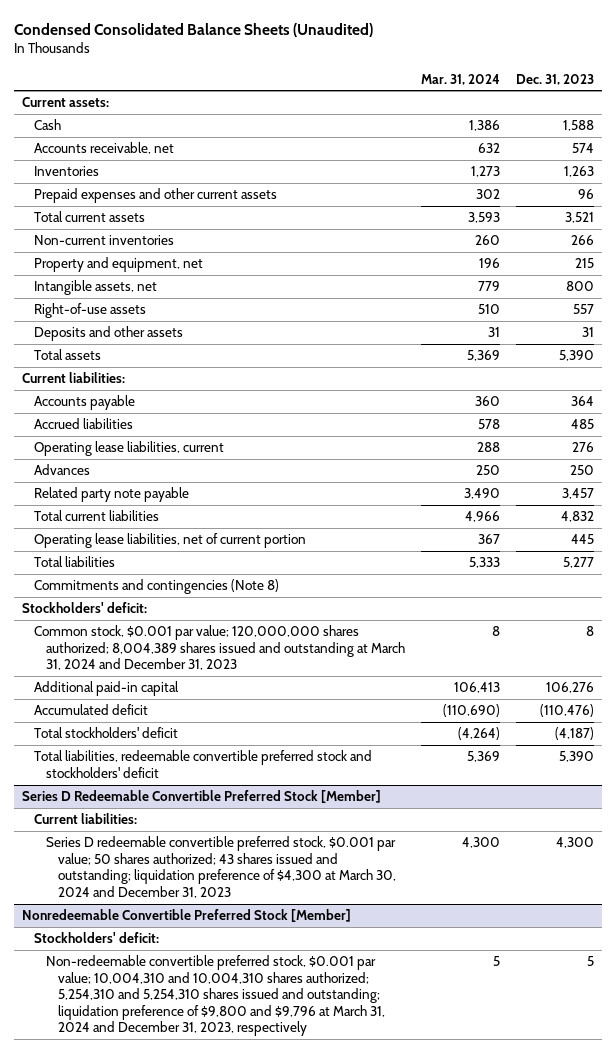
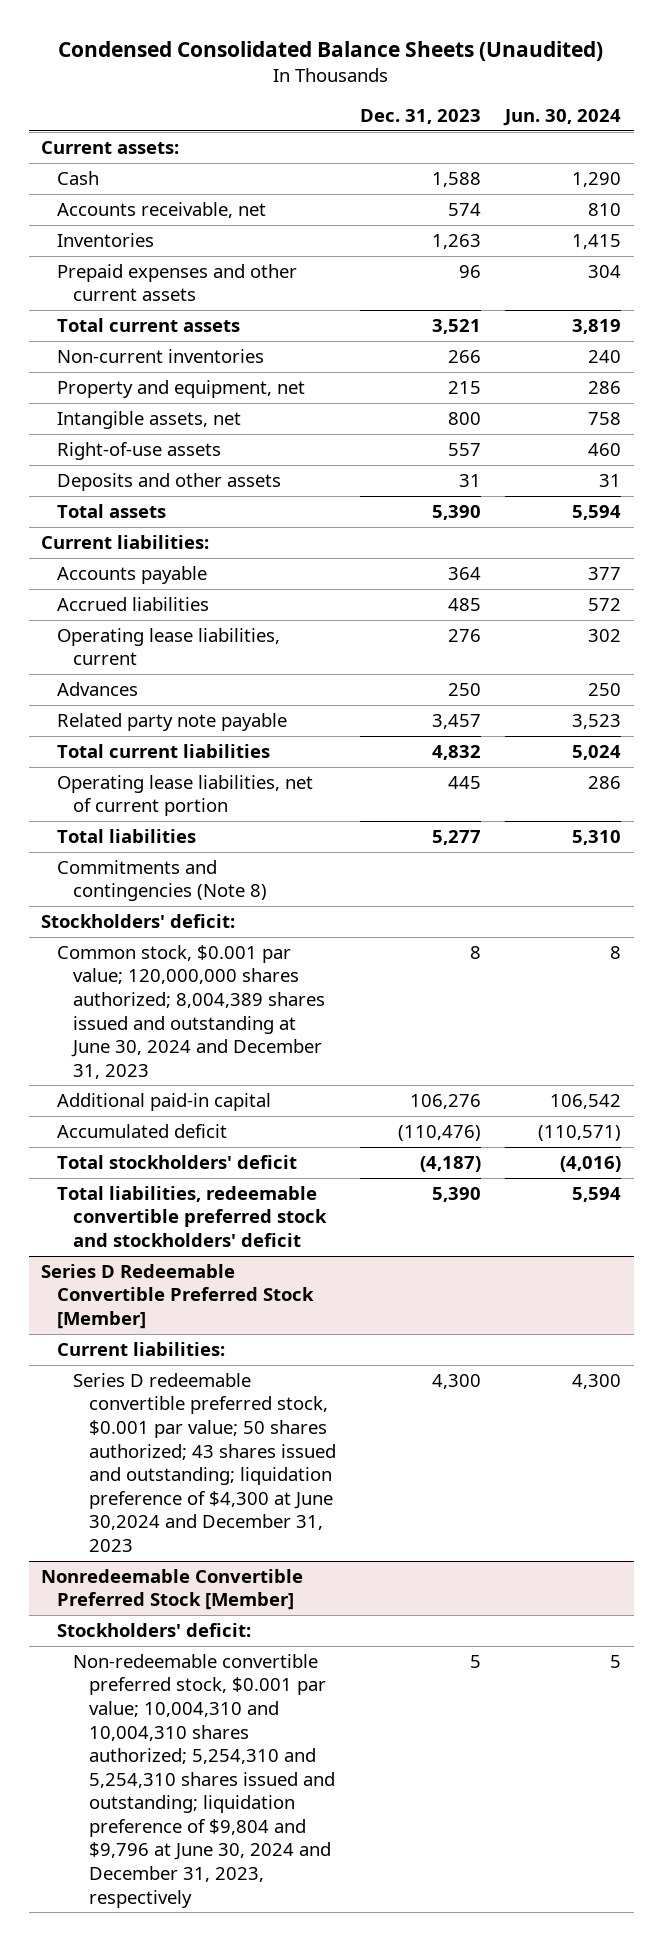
[421,73,501,85] Mar. 31, 2024 -> none
none -> [503,109,622,127] Jun. 30, 2024
[33,625,406,671] Common stock, $0.001 par value; 120,000,000 shares authorized; 8,004,389 shares issued and outstanding at March 31, 2024 and December 31, 2023 -> [56,944,325,1079] Common stock, $0.001 par value; 120,000,000 shares authorized; 8,004,389 shares issued and outstanding at June 30, 2024 and December 31, 2023
[46,836,397,898] Series D redeemable convertible preferred stock, $0.001 par value; 50 shares authorized; 43 shares issued and outstanding; liquidation preference of $4,300 at March 30, 2024 and December 31, 2023 -> [72,1372,336,1552] Series D redeemable convertible preferred stock, $0.001 par value; 50 shares authorized; 43 shares issued and outstanding; liquidation preference of $4,300 at June 30,2024 and December 31, 2023
[46,955,386,1037] Non-redeemable convertible preferred stock, $0.001 par value; 10,004,310 and 10,004,310 shares authorized; 5,254,310 and 5,254,310 shares issued and outstanding; liquidation preference of $9,800 and $9,796 at March 31, 2024 and December 31, 2023, respectively -> [72,1653,335,1908] Non-redeemable convertible preferred stock, $0.001 par value; 10,004,310 and 10,004,310 shares authorized; 5,254,310 and 5,254,310 shares issued and outstanding; liquidation preference of $9,804 and $9,796 at June 30, 2024 and December 31, 2023, respectively

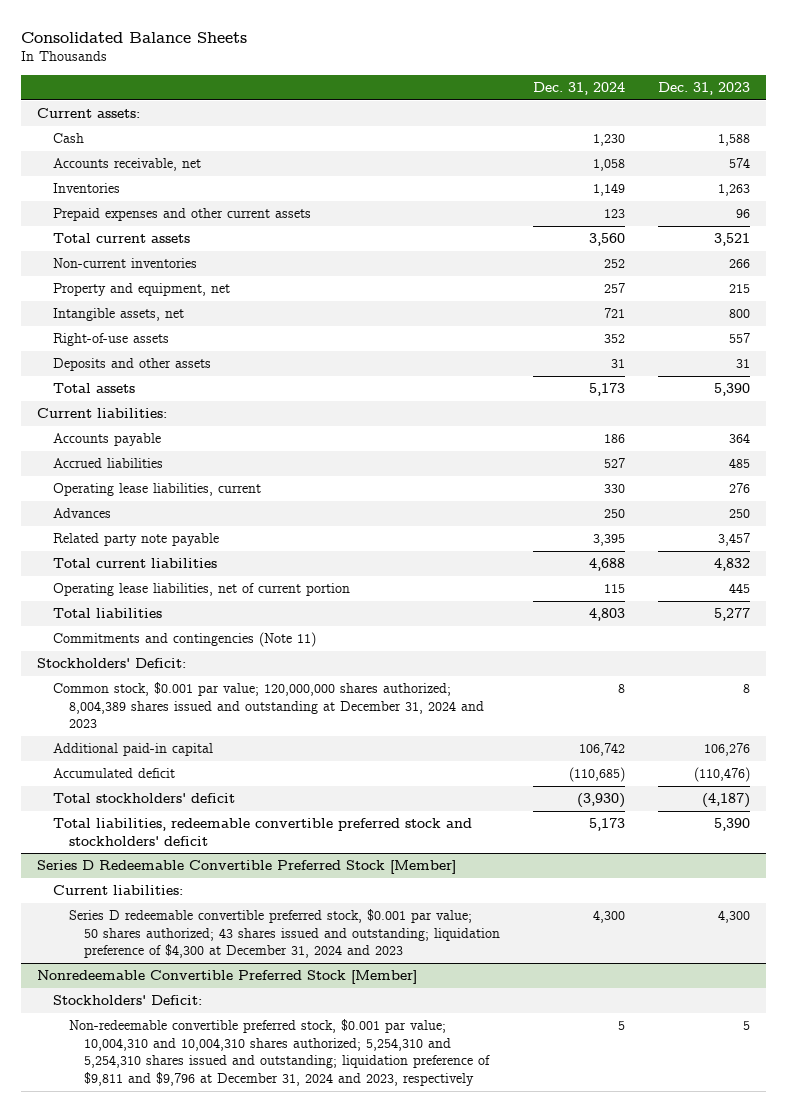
[58,41,604,62] Condensed Consolidated Balance Sheets (Unaudited) -> [21,31,248,43] Consolidated Balance Sheets
[503,109,622,127] Jun. 30, 2024 -> none
none -> [533,82,626,96] Dec. 31, 2024
[56,859,267,902] Commitments and contingencies (Note 8) -> [53,632,317,648] Commitments and contingencies (Note 11)
[41,913,236,928] Stockholders' deficit: -> [37,658,187,669] Stockholders' Deficit:
[56,944,325,1079] Common stock, $0.001 par value; 120,000,000 shares authorized; 8,004,389 shares issued and outstanding at June 30, 2024 and December 31, 2023 -> [53,682,484,729] Common stock, $0.001 par value; 120,000,000 shares authorized; 8,004,389 shares issued and outstanding at December 31, 2024 and 2023
[72,1372,336,1552] Series D redeemable convertible preferred stock, $0.001 par value; 50 shares authorized; 43 shares issued and outstanding; liquidation preference of $4,300 at June 30,2024 and December 31, 2023 -> [68,909,501,959] Series D redeemable convertible preferred stock, $0.001 par value; 50 shares authorized; 43 shares issued and outstanding; liquidation preference of $4,300 at December 31, 2024 and 2023
[56,1622,251,1637] Stockholders' deficit: -> [53,995,203,1006] Stockholders' Deficit:
[72,1653,335,1908] Non-redeemable convertible preferred stock, $0.001 par value; 10,004,310 and 10,004,310 shares authorized; 5,254,310 and 5,254,310 shares issued and outstanding; liquidation preference of $9,804 and $9,796 at June 30, 2024 and December 31, 2023, respectively -> [68,1019,491,1087] Non-redeemable convertible preferred stock, $0.001 par value; 10,004,310 and 10,004,310 shares authorized; 5,254,310 and 5,254,310 shares issued and outstanding; liquidation preference of $9,811 and $9,796 at December 31, 2024 and 2023, respectively

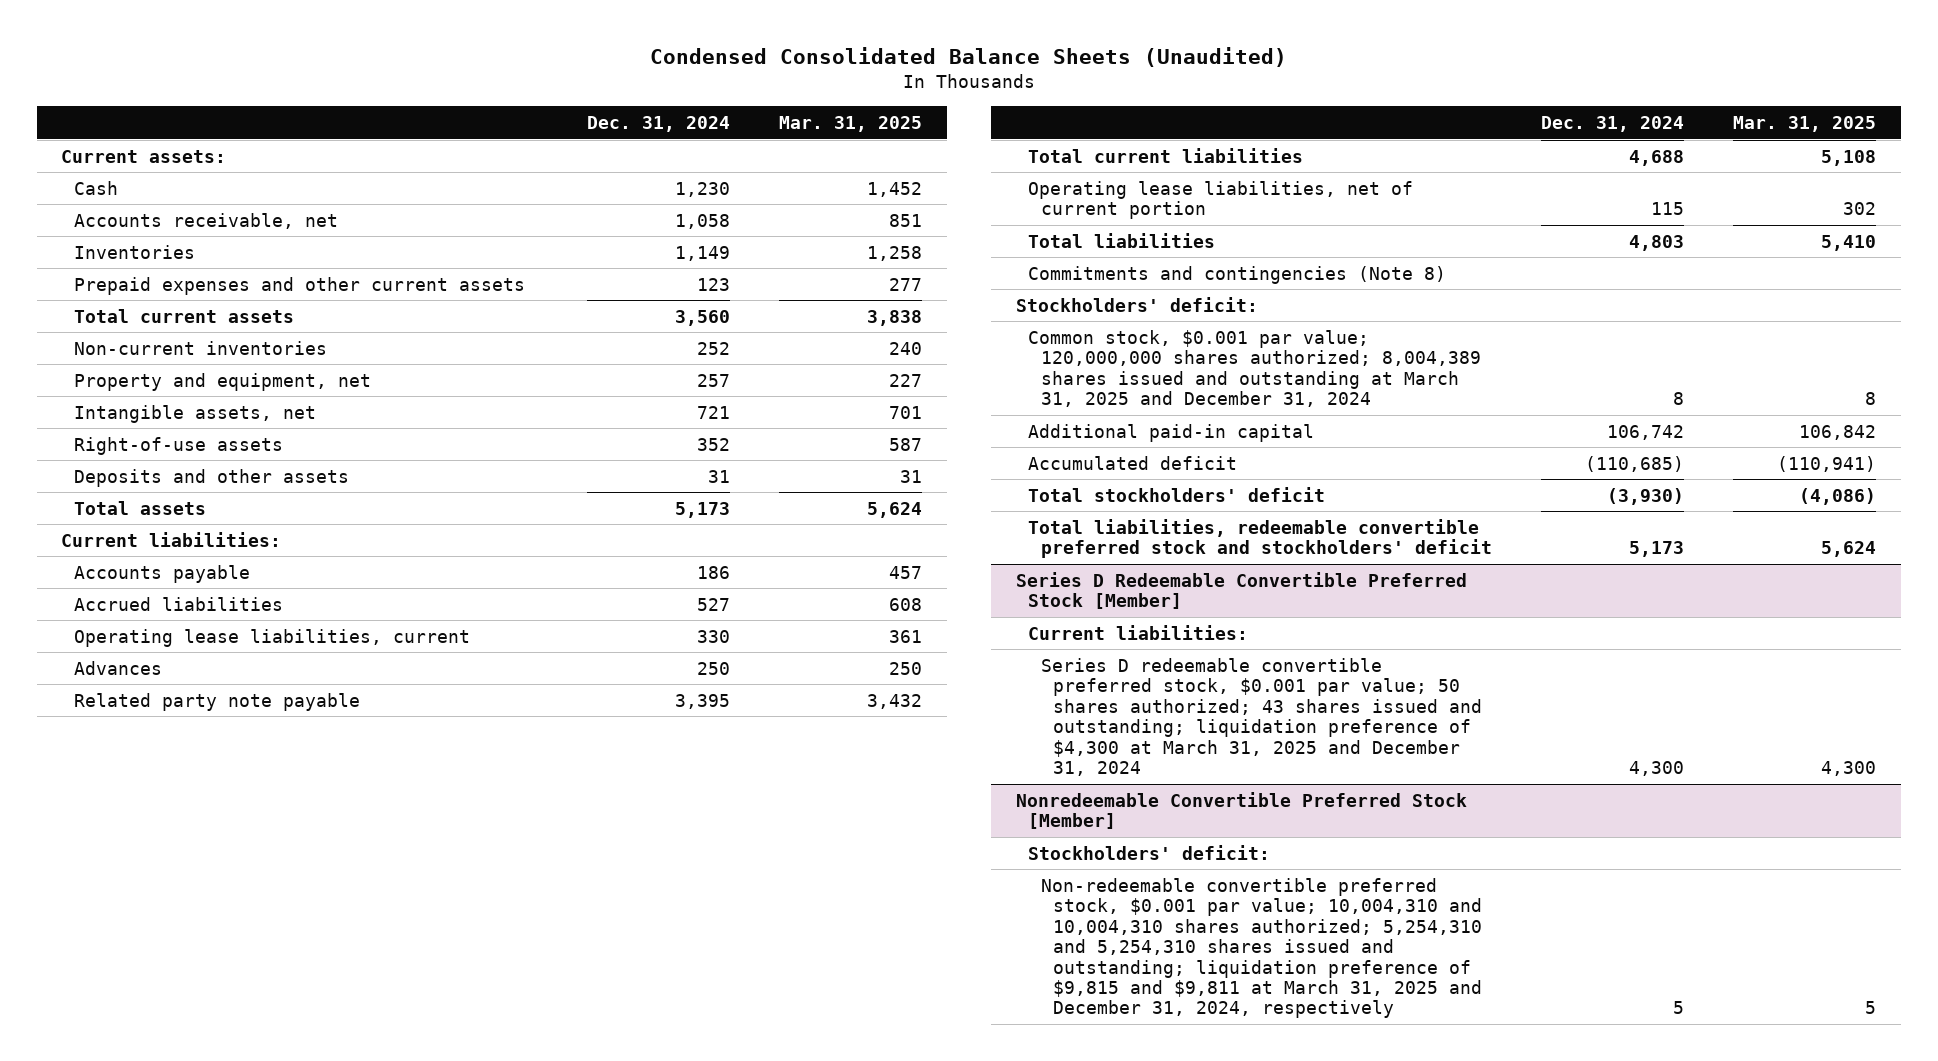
[21,31,248,43] Consolidated Balance Sheets -> [649,47,1287,68] Condensed Consolidated Balance Sheets (Unaudited)
[657,82,750,96] Dec. 31, 2023 -> none
none -> [779,115,923,132] Mar. 31, 2025
[53,632,317,648] Commitments and contingencies (Note 11) -> [1028,265,1447,284] Commitments and contingencies (Note 8)
[37,658,187,669] Stockholders' Deficit: -> [1015,296,1258,312] Stockholders' deficit:
[53,682,484,729] Common stock, $0.001 par value; 120,000,000 shares authorized; 8,004,389 shares issued and outstanding at December 31, 2024 and 2023 -> [1028,329,1481,408] Common stock, $0.001 par value; 120,000,000 shares authorized; 8,004,389 shares issued and outstanding at March 31, 2025 and December 31, 2024
[68,909,501,959] Series D redeemable convertible preferred stock, $0.001 par value; 50 shares authorized; 43 shares issued and outstanding; liquidation preference of $4,300 at December 31, 2024 and 2023 -> [1040,657,1483,777] Series D redeemable convertible preferred stock, $0.001 par value; 50 shares authorized; 43 shares issued and outstanding; liquidation preference of $4,300 at March 31, 2025 and December 31, 2024
[53,995,203,1006] Stockholders' Deficit: -> [1028,844,1271,860] Stockholders' deficit:
[68,1019,491,1087] Non-redeemable convertible preferred stock, $0.001 par value; 10,004,310 and 10,004,310 shares authorized; 5,254,310 and 5,254,310 shares issued and outstanding; liquidation preference of $9,811 and $9,796 at December 31, 2024 and 2023, respectively -> [1040,877,1483,1019] Non-redeemable convertible preferred stock, $0.001 par value; 10,004,310 and 10,004,310 shares authorized; 5,254,310 and 5,254,310 shares issued and outstanding; liquidation preference of $9,815 and $9,811 at March 31, 2025 and December 31, 2024, respectively

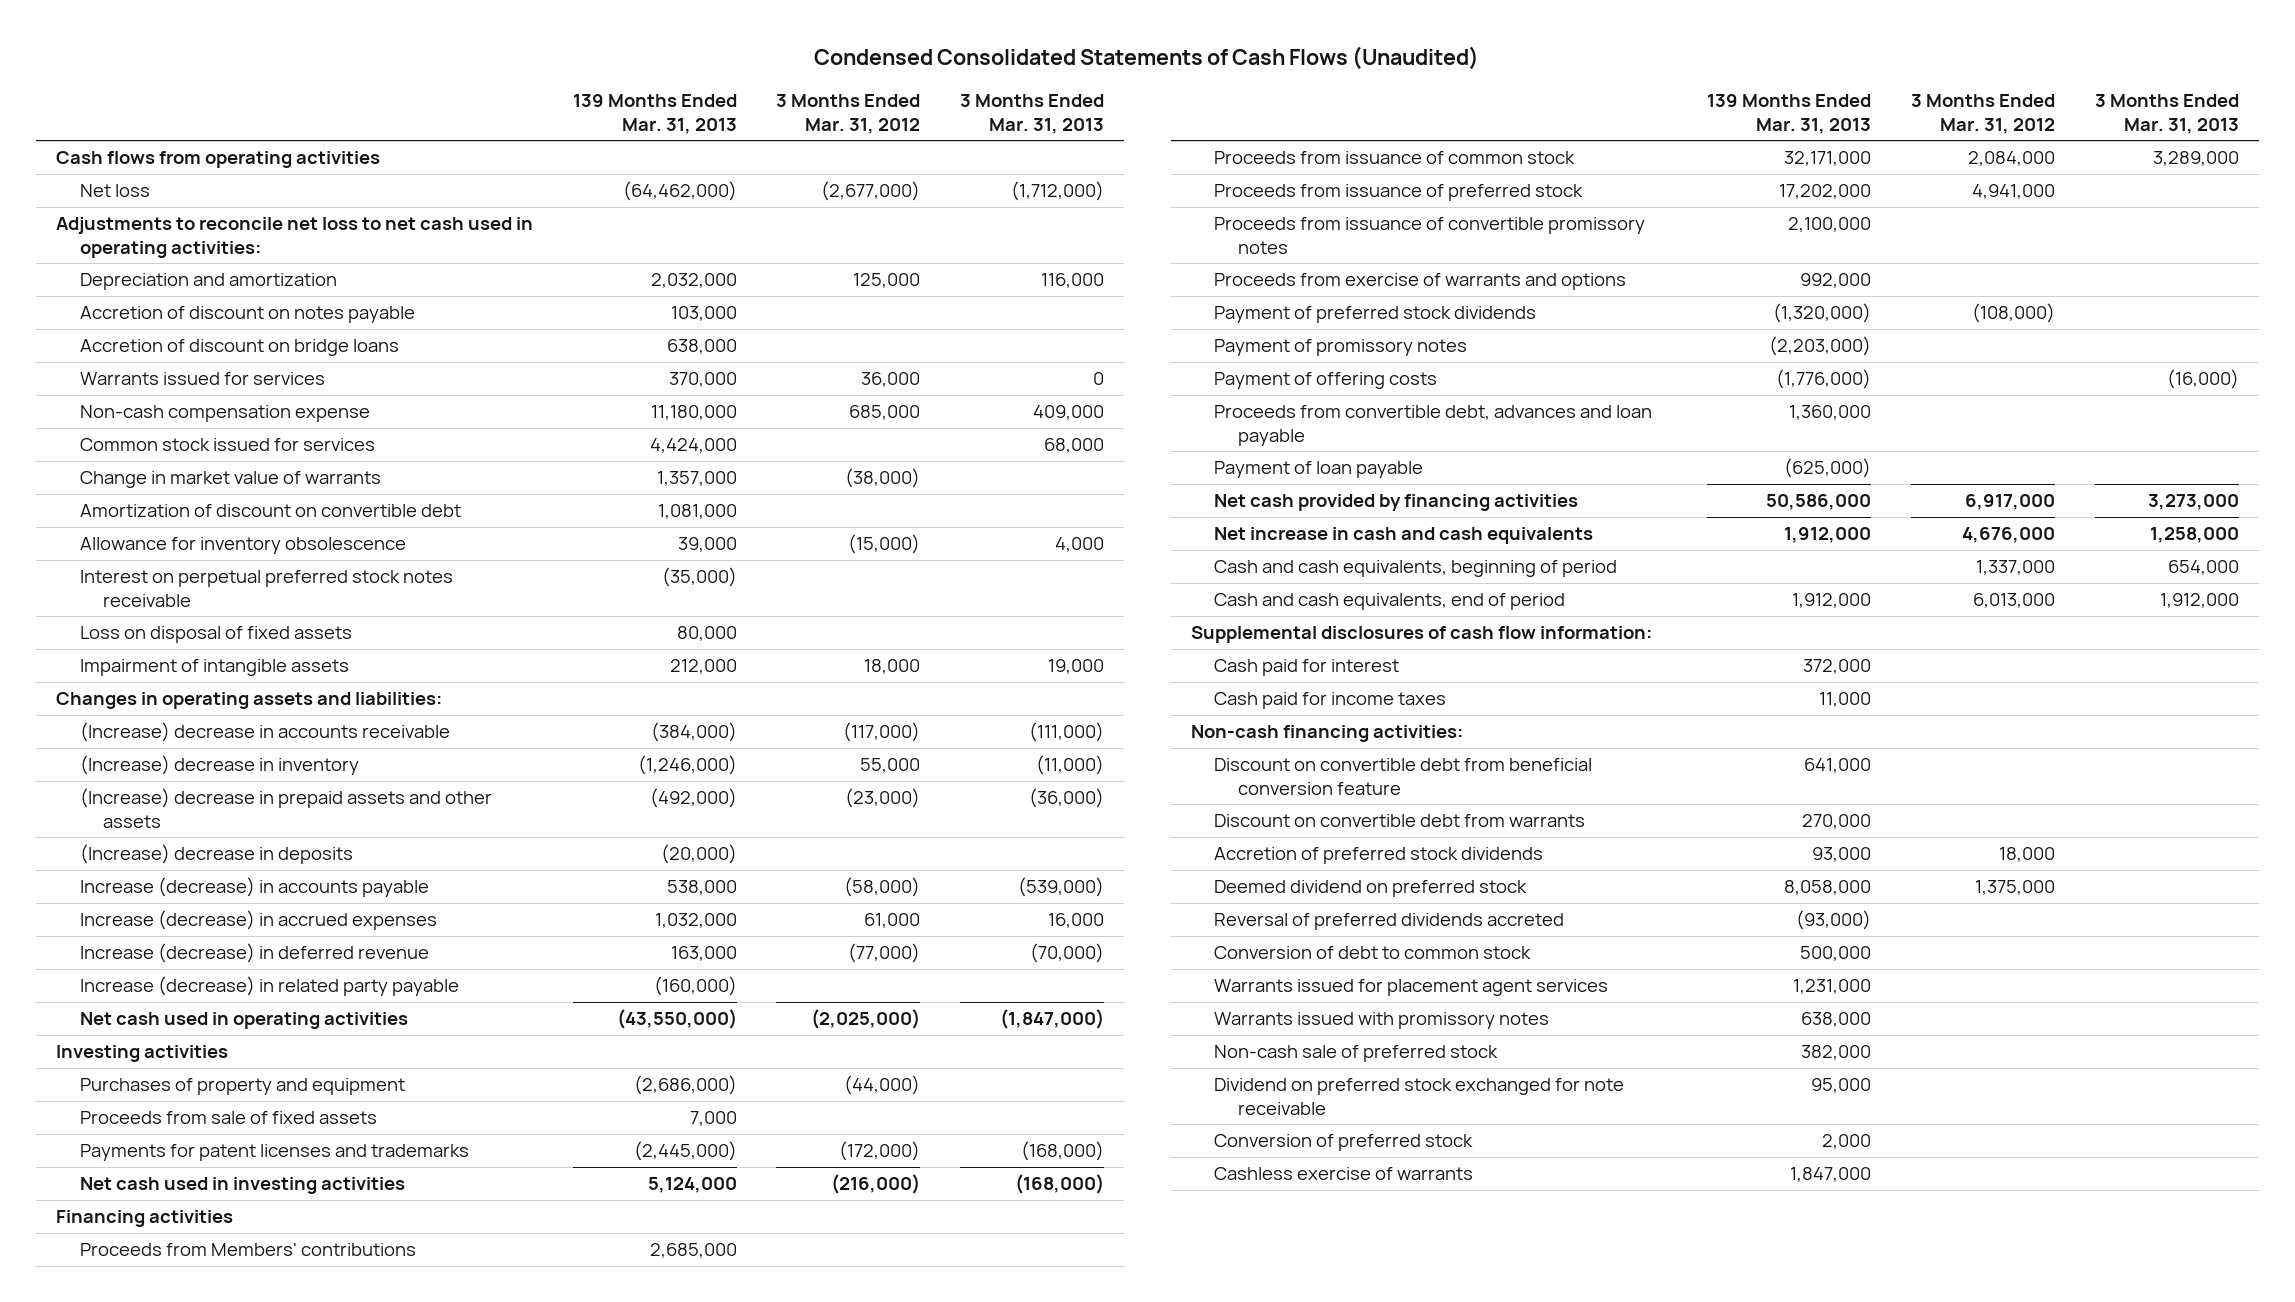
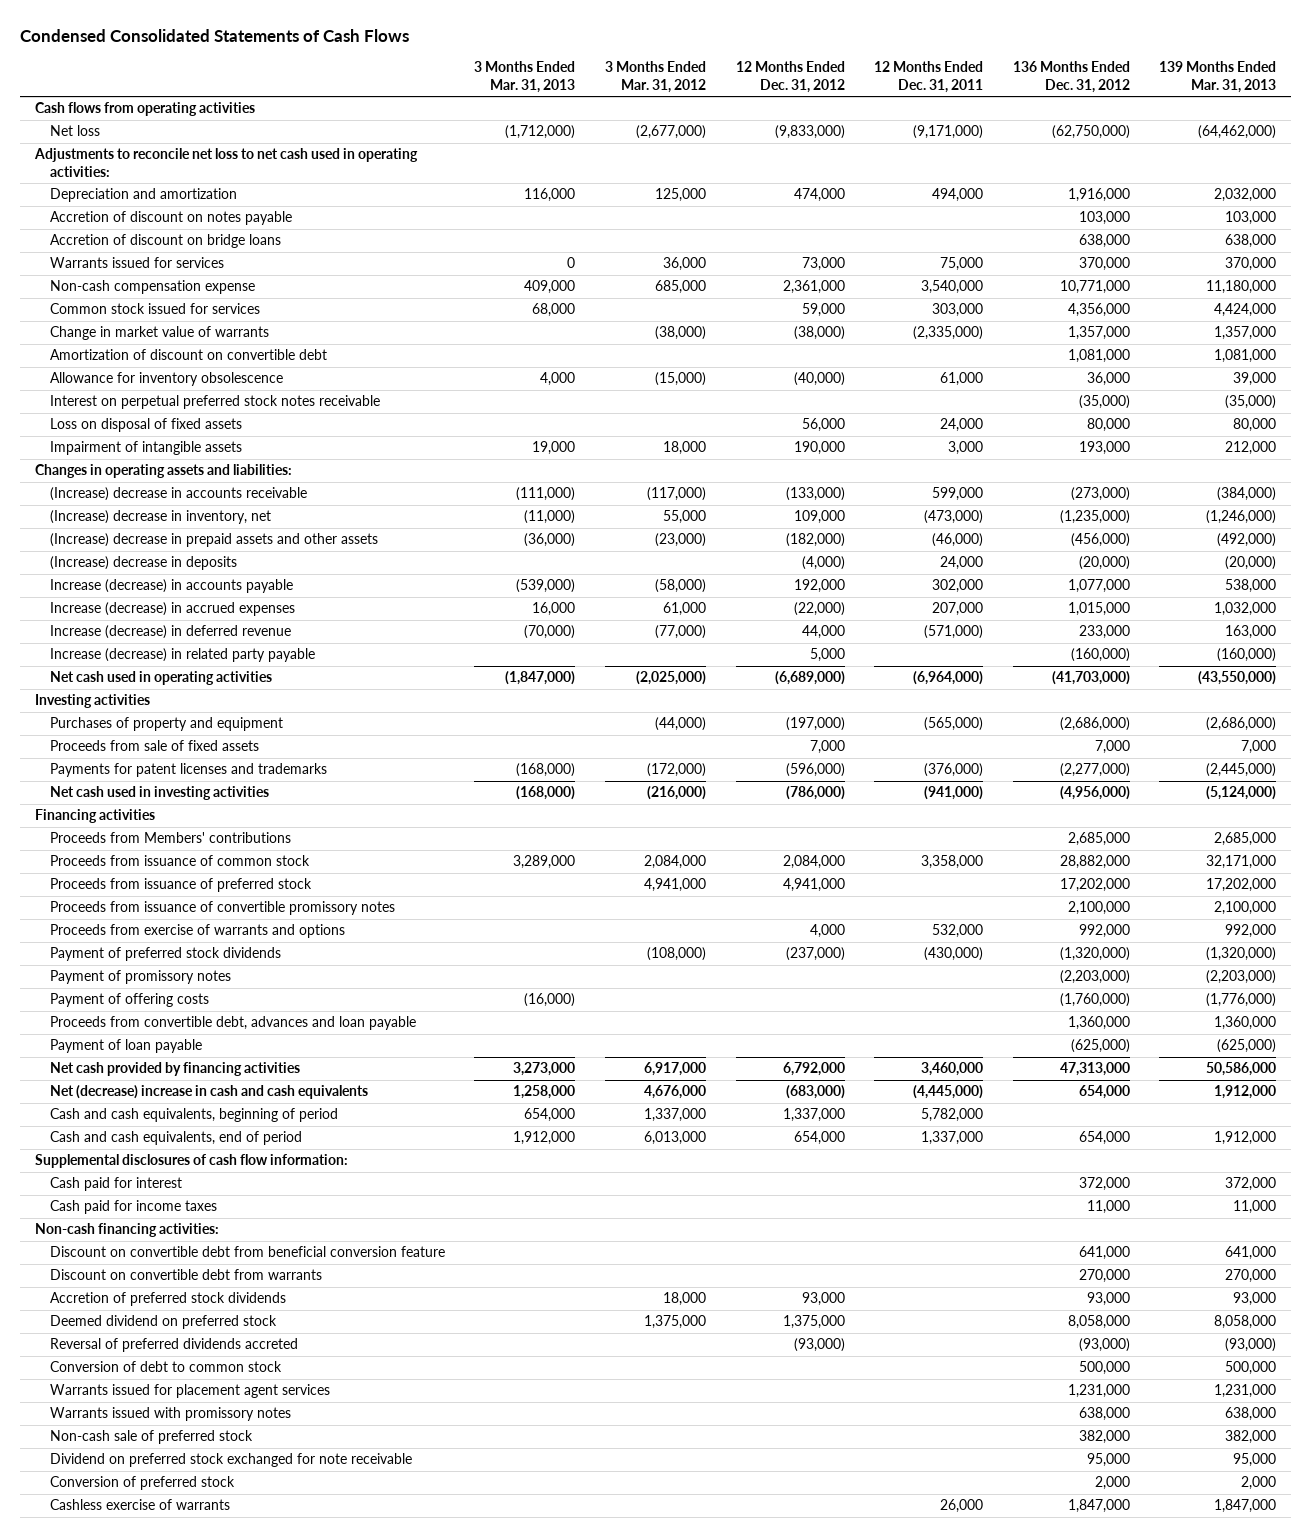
[814,46,1480,71] Condensed Consolidated Statements of Cash Flows (Unaudited) -> [19,28,409,42] Condensed Consolidated Statements of Cash Flows
none -> [735,61,845,94] 12 Months Ended Dec. 31, 2012
none -> [874,61,984,94] 12 Months Ended Dec. 31, 2011
none -> [1012,61,1130,94] 136 Months Ended Dec. 31, 2012
[79,755,359,776] (Increase) decrease in inventory -> [49,510,271,525] (Increase) decrease in inventory, net
[647,1177,737,1194] 5,124,000 -> [1206,786,1277,801] (5,124,000)
[1214,527,1594,545] Net increase in cash and cash equivalents -> [49,1085,368,1100] Net (decrease) increase in cash and cash equivalents

